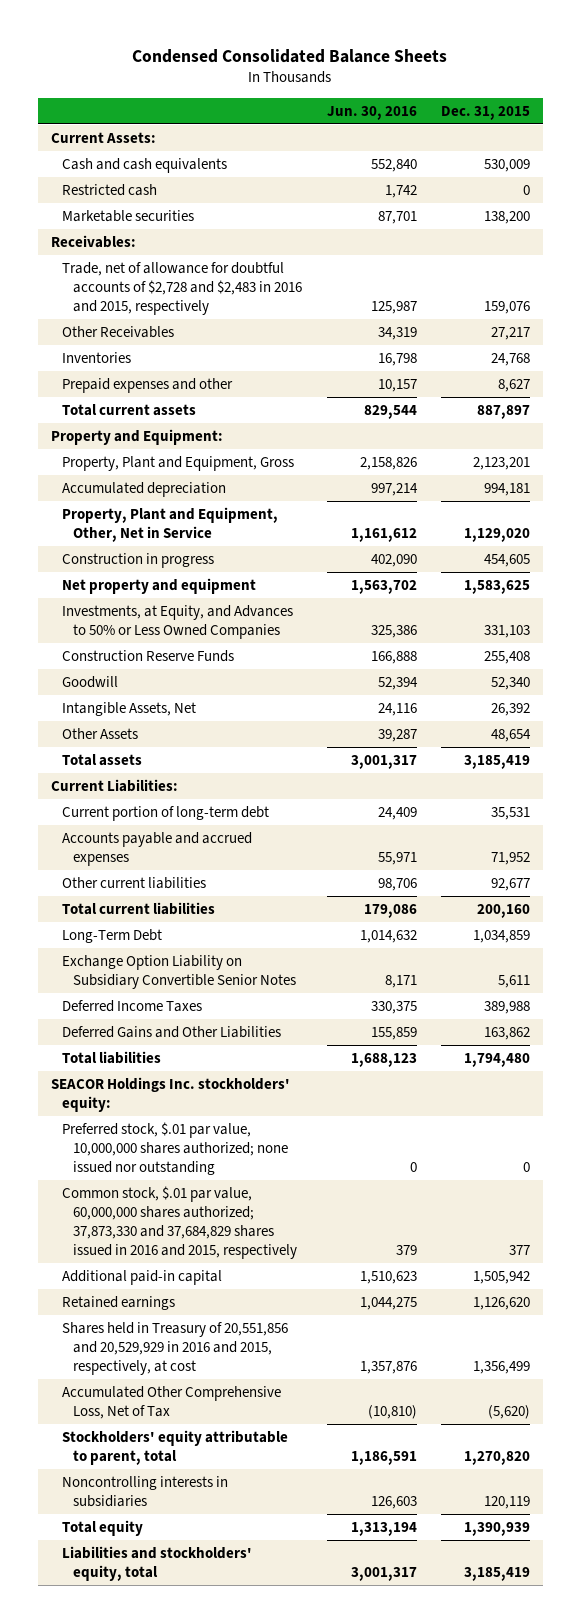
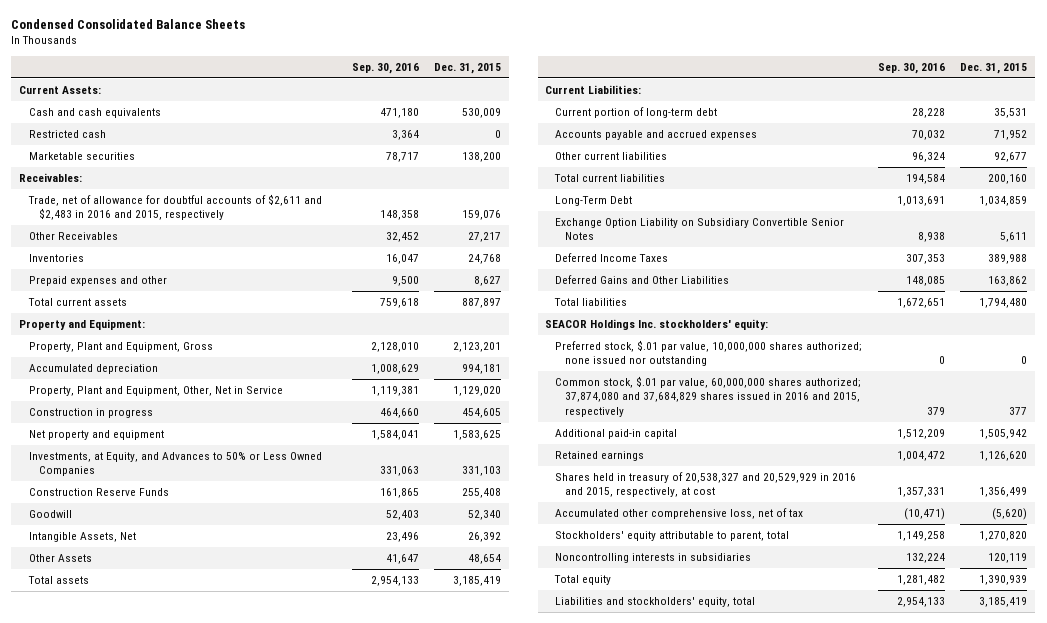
[326,105,417,120] Jun. 30, 2016 -> none
none -> [351,62,419,74] Sep. 30, 2016
[61,262,303,315] Trade, net of allowance for doubtful accounts of $2,728 and $2,483 in 2016 and 2015, respectively -> [28,194,323,221] Trade, net of allowance for doubtful accounts of $2,611 and $2,483 in 2016 and 2015, respectively
[61,1186,298,1259] Common stock, $.01 par value, 60,000,000 shares authorized; 37,873,330 and 37,684,829 shares issued in 2016 and 2015, respectively -> [555,376,862,417] Common stock, $.01 par value, 60,000,000 shares authorized; 37,874,080 and 37,684,829 shares issued in 2016 and 2015, respectively
[61,1322,288,1375] Shares held in Treasury of 20,551,856 and 20,529,929 in 2016 and 2015, respectively, at cost -> [555,472,857,498] Shares held in treasury of 20,538,327 and 20,529,929 in 2016 and 2015, respectively, at cost
[61,1386,281,1419] Accumulated Other Comprehensive Loss, Net of Tax -> [555,508,804,520] Accumulated other comprehensive loss, net of tax

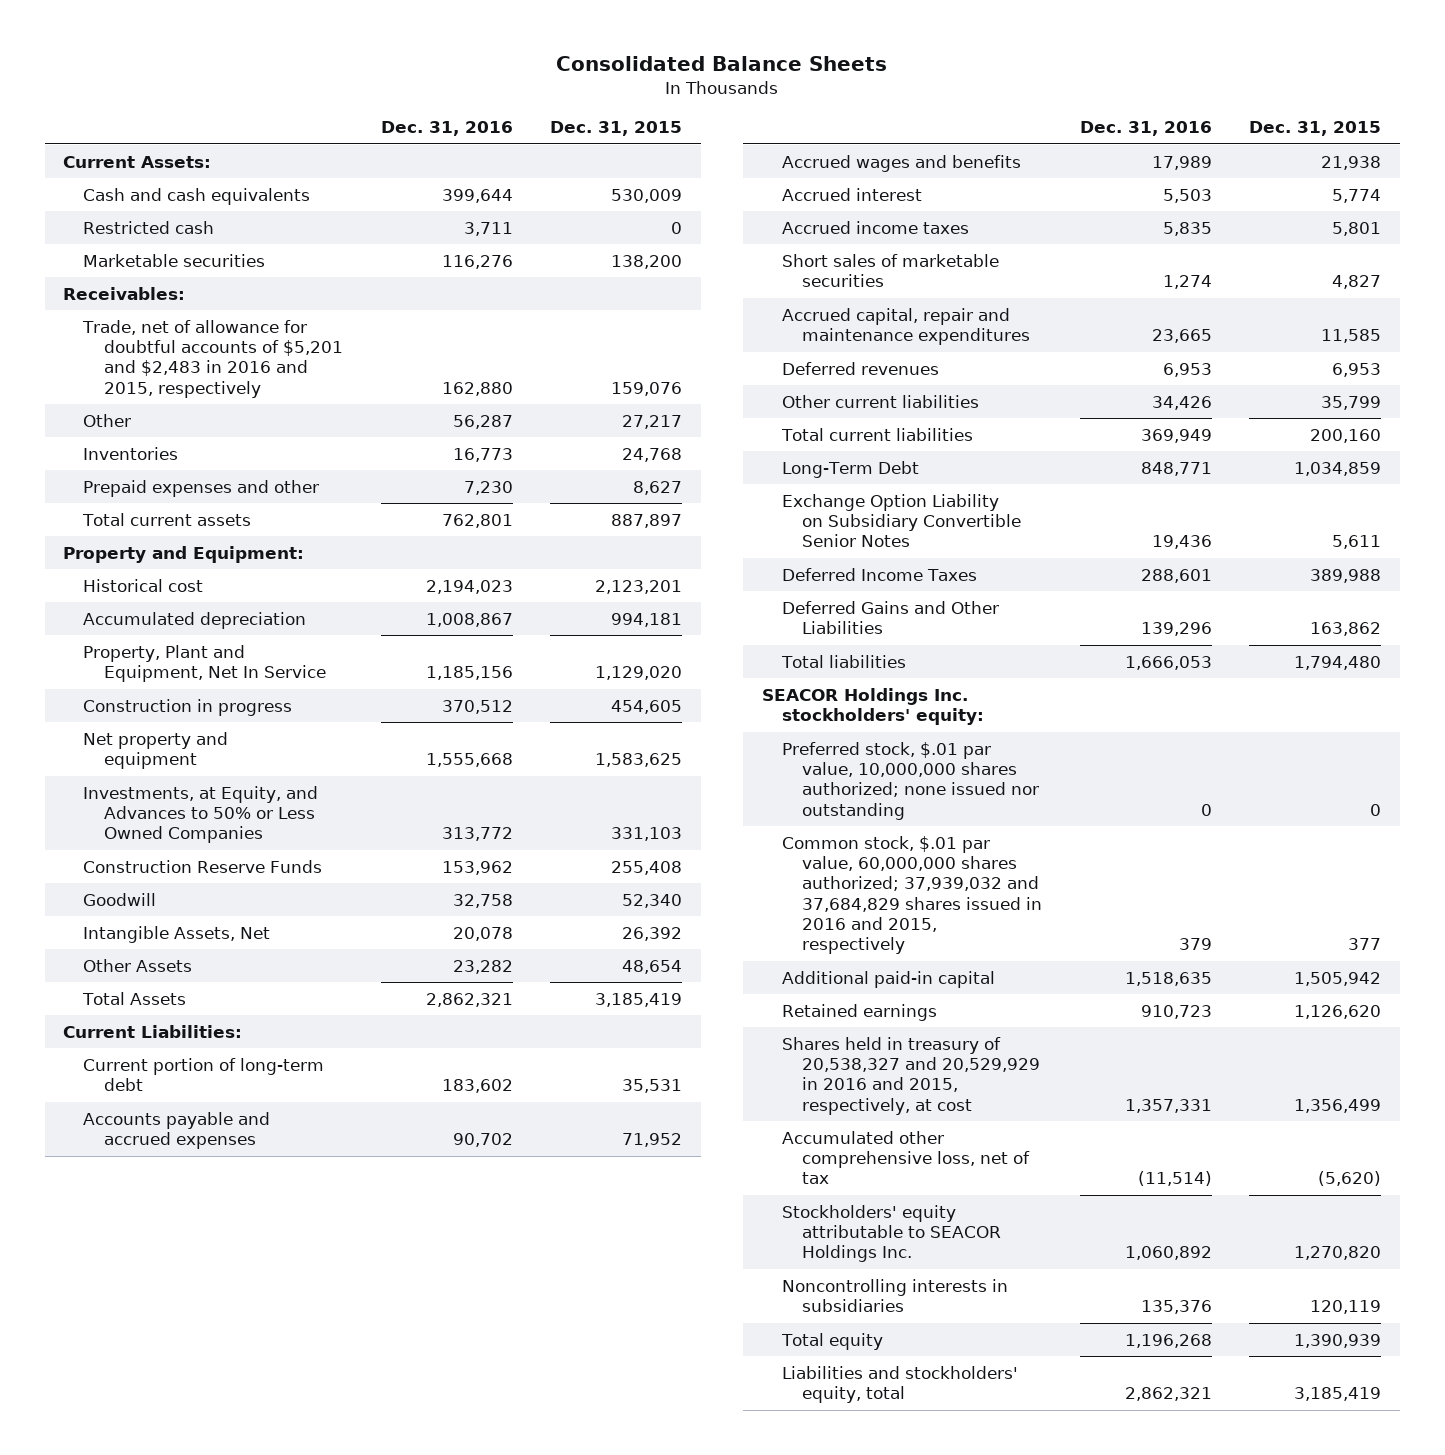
[11,19,246,30] Condensed Consolidated Balance Sheets -> [556,55,888,71] Consolidated Balance Sheets
[351,62,419,74] Sep. 30, 2016 -> none
none -> [381,121,514,137] Dec. 31, 2016
[28,194,323,221] Trade, net of allowance for doubtful accounts of $2,611 and $2,483 in 2016 and 2015, respectively -> [82,319,343,398] Trade, net of allowance for doubtful accounts of $5,201 and $2,483 in 2016 and 2015, respectively
[29,232,119,241] Other Receivables -> [83,413,132,427] Other
[29,342,214,353] Property, Plant and Equipment, Gross -> [83,578,204,592] Historical cost
[29,386,284,397] Property, Plant and Equipment, Other, Net in Service -> [83,644,326,683] Property, Plant and Equipment, Net In Service
[28,576,90,585] Total assets -> [82,991,187,1005] Total Assets
none -> [782,154,1022,172] Accrued wages and benefits
none -> [782,187,923,201] Accrued interest
none -> [782,220,970,234] Accrued income taxes
none -> [782,253,1000,288] Short sales of marketable securities
none -> [782,307,1031,346] Accrued capital, repair and maintenance expenditures
none -> [782,361,940,375] Deferred revenues
[994,152,1028,163] 92,677 -> [1321,395,1382,410] 35,799
[555,376,862,417] Common stock, $.01 par value, 60,000,000 shares authorized; 37,874,080 and 37,684,829 shares issued in 2016 and 2015, respectively -> [782,835,1043,955] Common stock, $.01 par value, 60,000,000 shares authorized; 37,939,032 and 37,684,829 shares issued in 2016 and 2015, respectively
[555,531,790,542] Stockholders' equity attributable to parent, total -> [782,1204,1002,1263] Stockholders' equity attributable to SEACOR Holdings Inc.

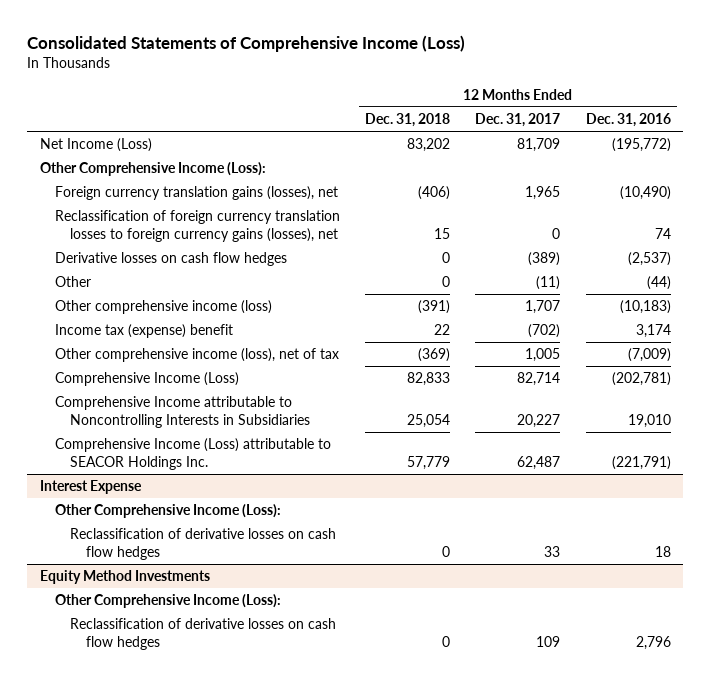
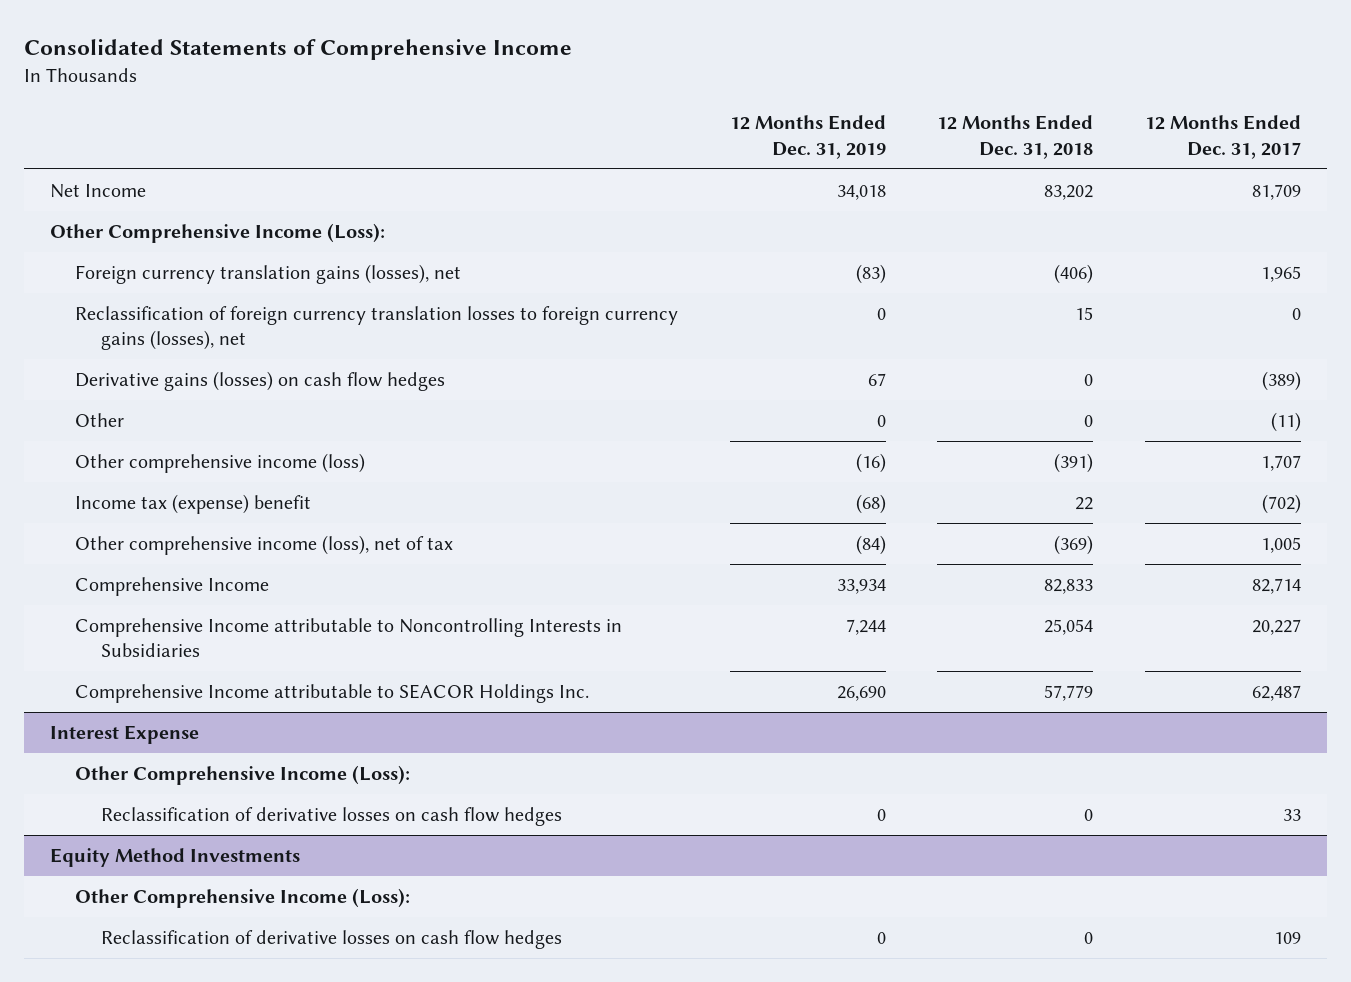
[26,35,465,53] Consolidated Statements of Comprehensive Income (Loss) -> [23,39,572,61] Consolidated Statements of Comprehensive Income
[585,113,671,128] Dec. 31, 2016 -> none
none -> [729,115,886,159] 12 Months Ended Dec. 31, 2019
[39,138,152,153] Net Income (Loss) -> [49,183,146,198] Net Income
[54,252,287,267] Derivative losses on cash flow hedges -> [75,370,446,391] Derivative gains (losses) on cash flow hedges
[54,372,239,387] Comprehensive Income (Loss) -> [75,576,270,596] Comprehensive Income
[54,438,331,470] Comprehensive Income (Loss) attributable to SEACOR Holdings Inc. -> [75,683,590,703] Comprehensive Income attributable to SEACOR Holdings Inc.

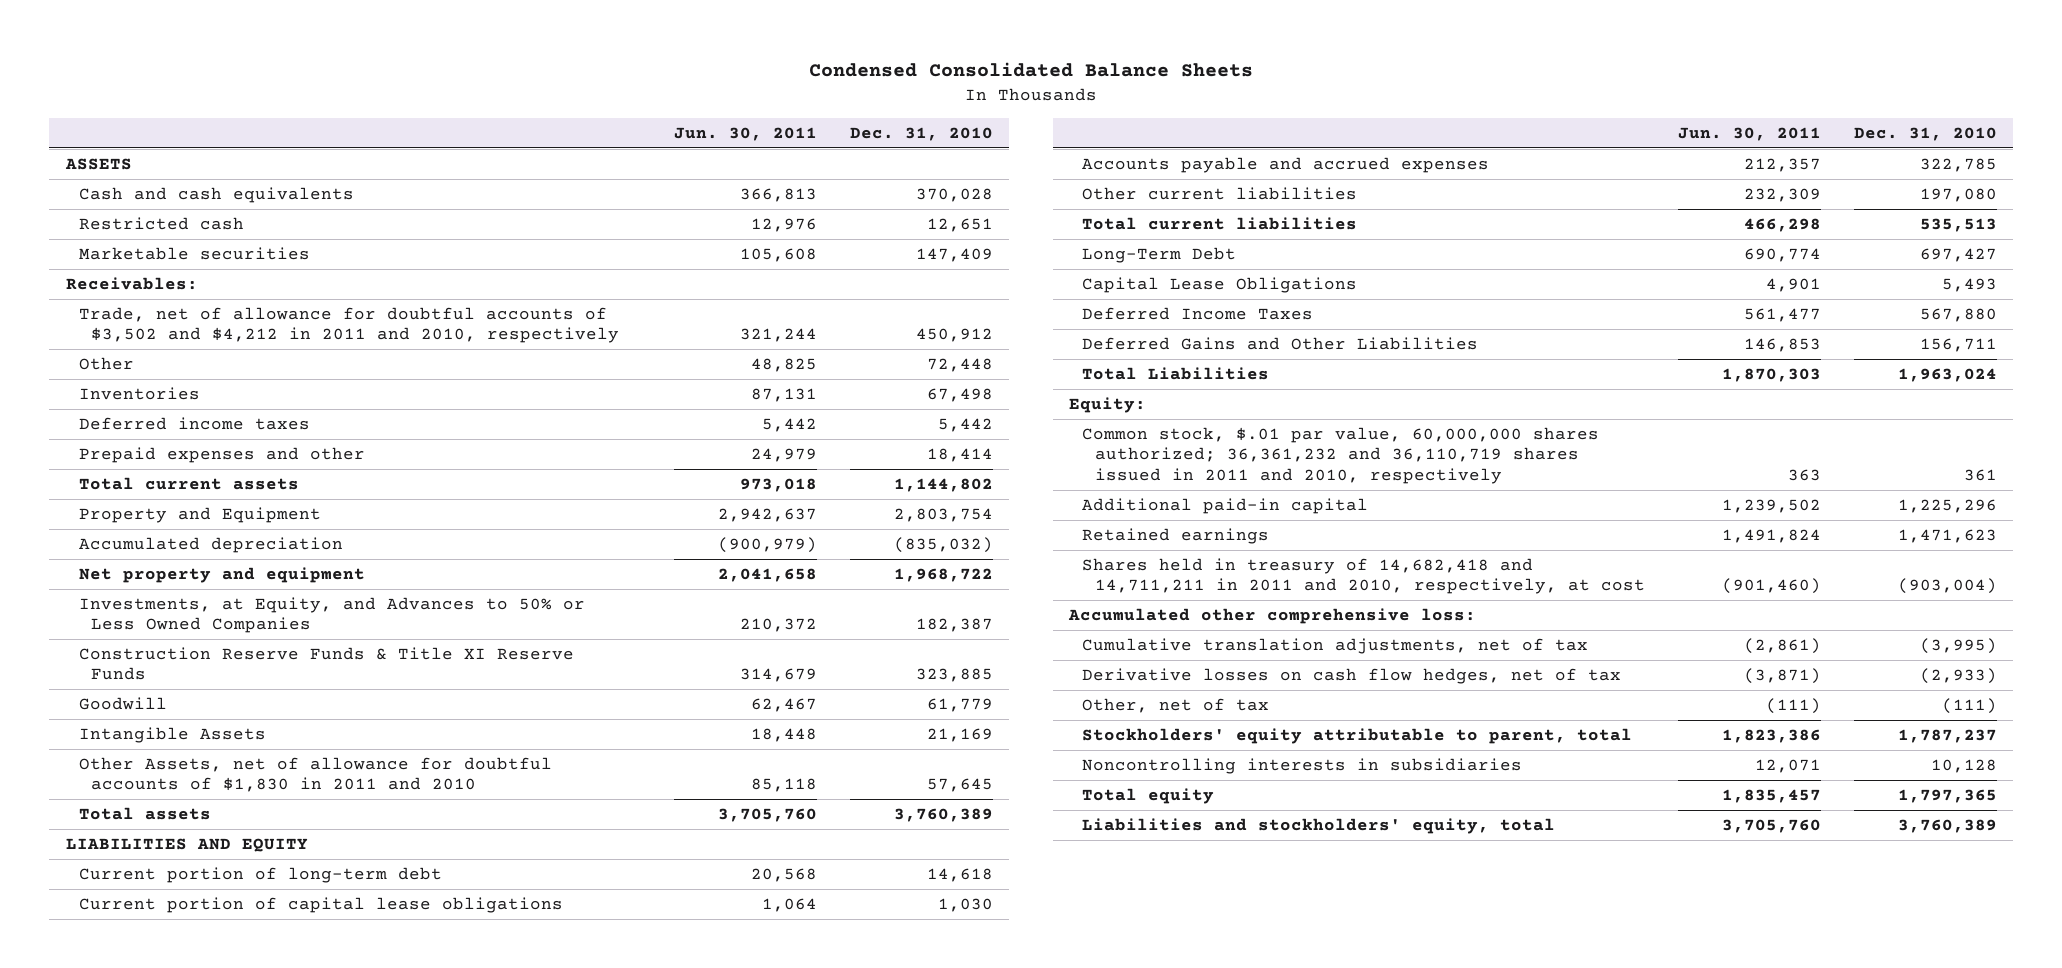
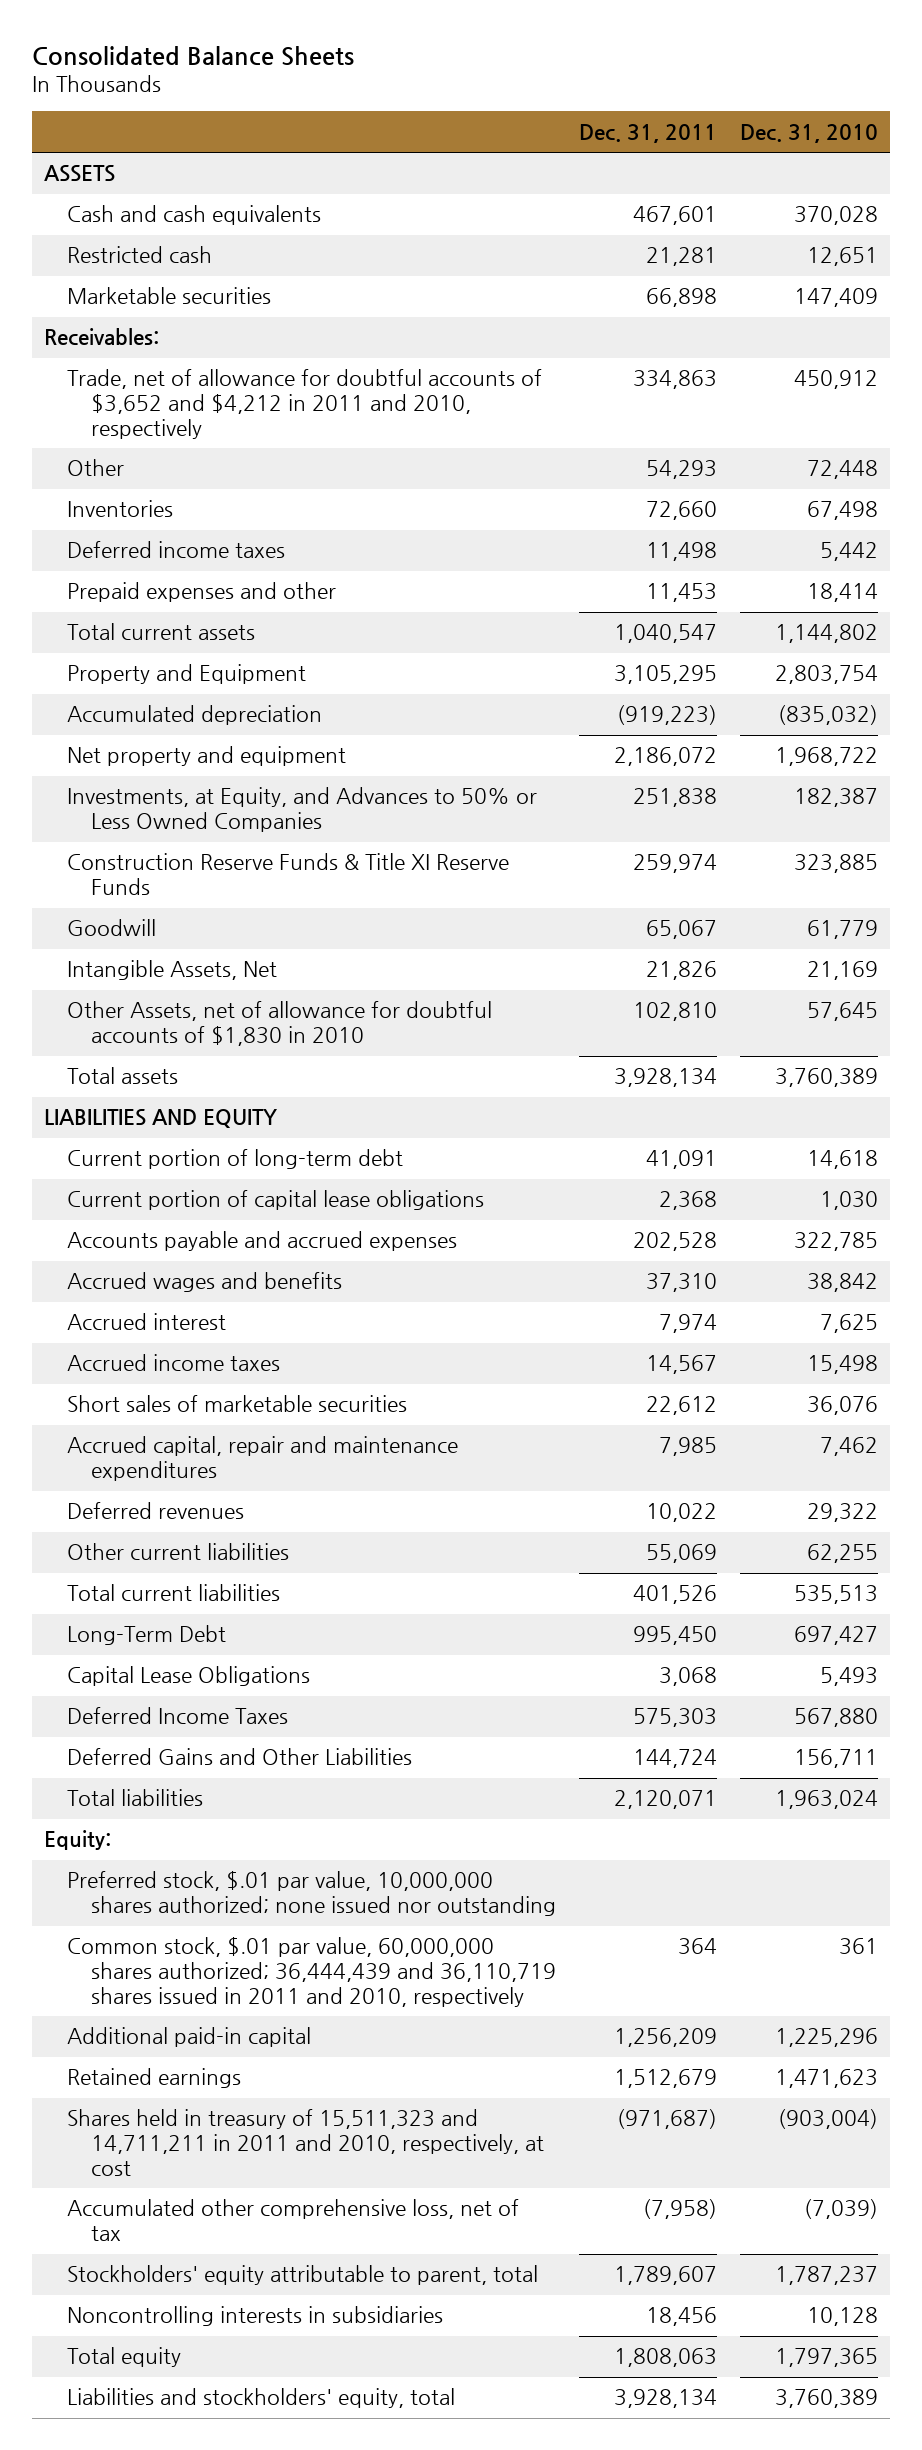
[809,62,1254,78] Condensed Consolidated Balance Sheets -> [32,45,355,66] Consolidated Balance Sheets
[674,126,818,141] Jun. 30, 2011 -> none
none -> [579,123,718,143] Dec. 31, 2011
[78,307,620,344] Trade, net of allowance for doubtful accounts of $3,502 and $4,212 in 2011 and 2010, respectively -> [67,369,543,440] Trade, net of allowance for doubtful accounts of $3,652 and $4,212 in 2011 and 2010, respectively
[78,727,266,744] Intangible Assets -> [67,960,278,981] Intangible Assets, Net
[78,757,552,793] Other Assets, net of allowance for doubtful accounts of $1,830 in 2011 and 2010 -> [67,1001,493,1047] Other Assets, net of allowance for doubtful accounts of $1,830 in 2010
none -> [67,1272,343,1293] Accrued wages and benefits
none -> [67,1313,227,1331] Accrued interest
none -> [67,1354,281,1372] Accrued income taxes
none -> [67,1395,408,1413] Short sales of marketable securities
none -> [67,1436,459,1482] Accrued capital, repair and maintenance expenditures
none -> [67,1502,245,1520] Deferred revenues
[1919,188,1997,203] 197,080 -> [807,1544,879,1564] 62,255
[1082,367,1270,381] Total Liabilities -> [67,1789,204,1807] Total liabilities
none -> [67,1871,556,1917] Preferred stock, $.01 par value, 10,000,000 shares authorized; none issued nor outstanding
[1082,427,1600,484] Common stock, $.01 par value, 60,000,000 shares authorized; 36,361,232 and 36,110,719 shares issued in 2011 and 2010, respectively -> [67,1937,556,2008] Common stock, $.01 par value, 60,000,000 shares authorized; 36,444,439 and 36,110,719 shares issued in 2011 and 2010, respectively
[1068,608,1477,625] Accumulated other comprehensive loss: -> none
[1082,638,1589,655] Cumulative translation adjustments, net of tax -> none
[1082,668,1622,685] Derivative losses on cash flow hedges, net of tax -> none
[1082,558,1646,595] Shares held in treasury of 14,682,418 and 14,711,211 in 2011 and 2010, respectively, at cost -> [67,2109,544,2177] Shares held in treasury of 15,511,323 and 14,711,211 in 2011 and 2010, respectively, at cost
[1082,698,1270,714] Other, net of tax -> [67,2199,520,2242] Accumulated other comprehensive loss, net of tax
[1941,698,1997,715] (111) -> [804,2199,879,2220] (7,039)

